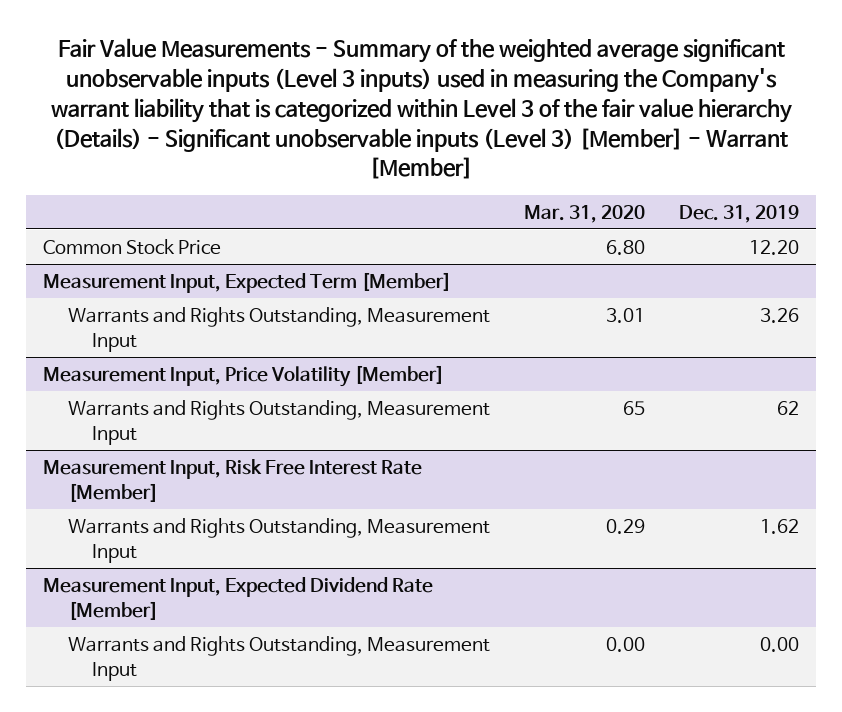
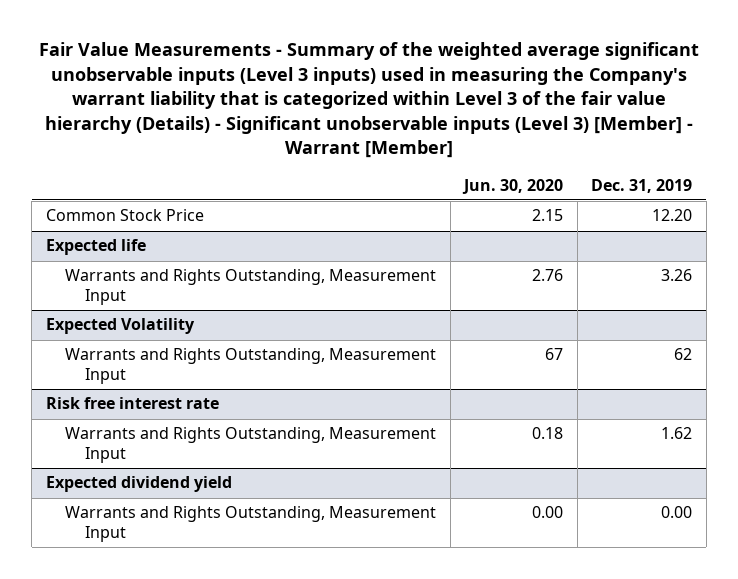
[523,204,645,223] Mar. 31, 2020 -> none
none -> [462,178,564,194] Jun. 30, 2020
[43,272,452,294] Measurement Input, Expected Term [Member] -> [45,239,146,256] Expected life
[43,365,445,388] Measurement Input, Price Volatility [Member] -> [45,318,195,335] Expected Volatility
[43,459,423,502] Measurement Input, Risk Free Interest Rate [Member] -> [45,397,219,410] Risk free interest rate
[43,577,434,620] Measurement Input, Expected Dividend Rate [Member] -> [45,476,232,493] Expected dividend yield

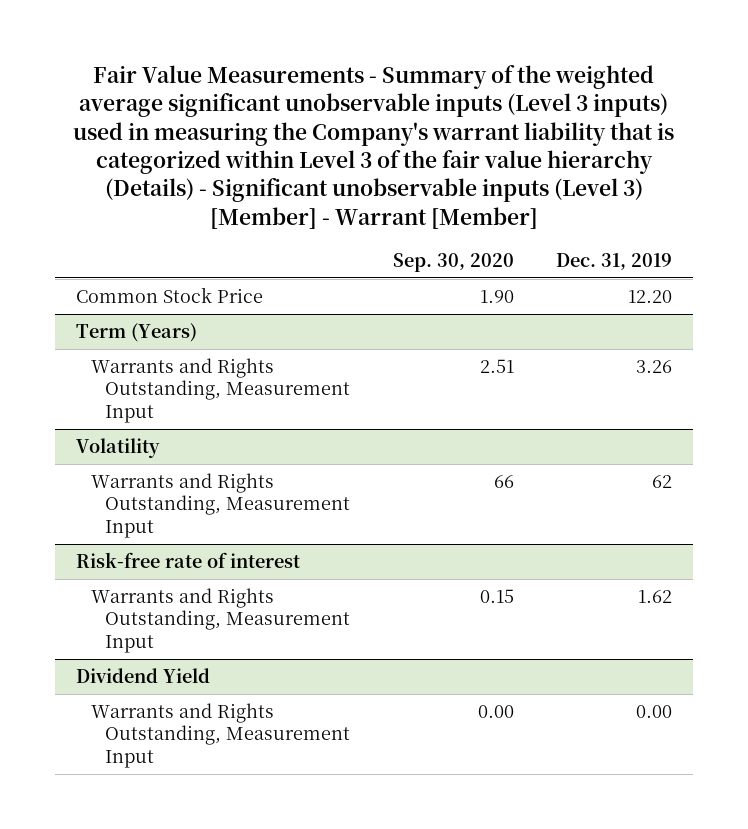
[462,178,564,194] Jun. 30, 2020 -> none
none -> [392,253,514,273] Sep. 30, 2020
[45,239,146,256] Expected life -> [76,323,198,343] Term (Years)
[45,318,195,335] Expected Volatility -> [76,438,161,459] Volatility
[45,397,219,410] Risk free interest rate -> [76,552,301,569] Risk-free rate of interest
[45,476,232,493] Expected dividend yield -> [76,668,211,684] Dividend Yield

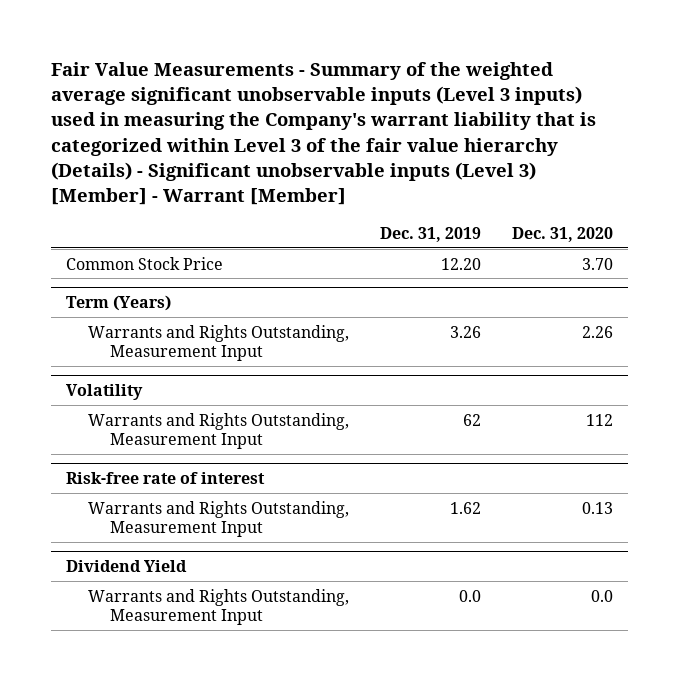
[392,253,514,273] Sep. 30, 2020 -> none
none -> [511,226,613,242] Dec. 31, 2020
[636,705,673,719] 0.00 -> [459,589,482,602] 0.0

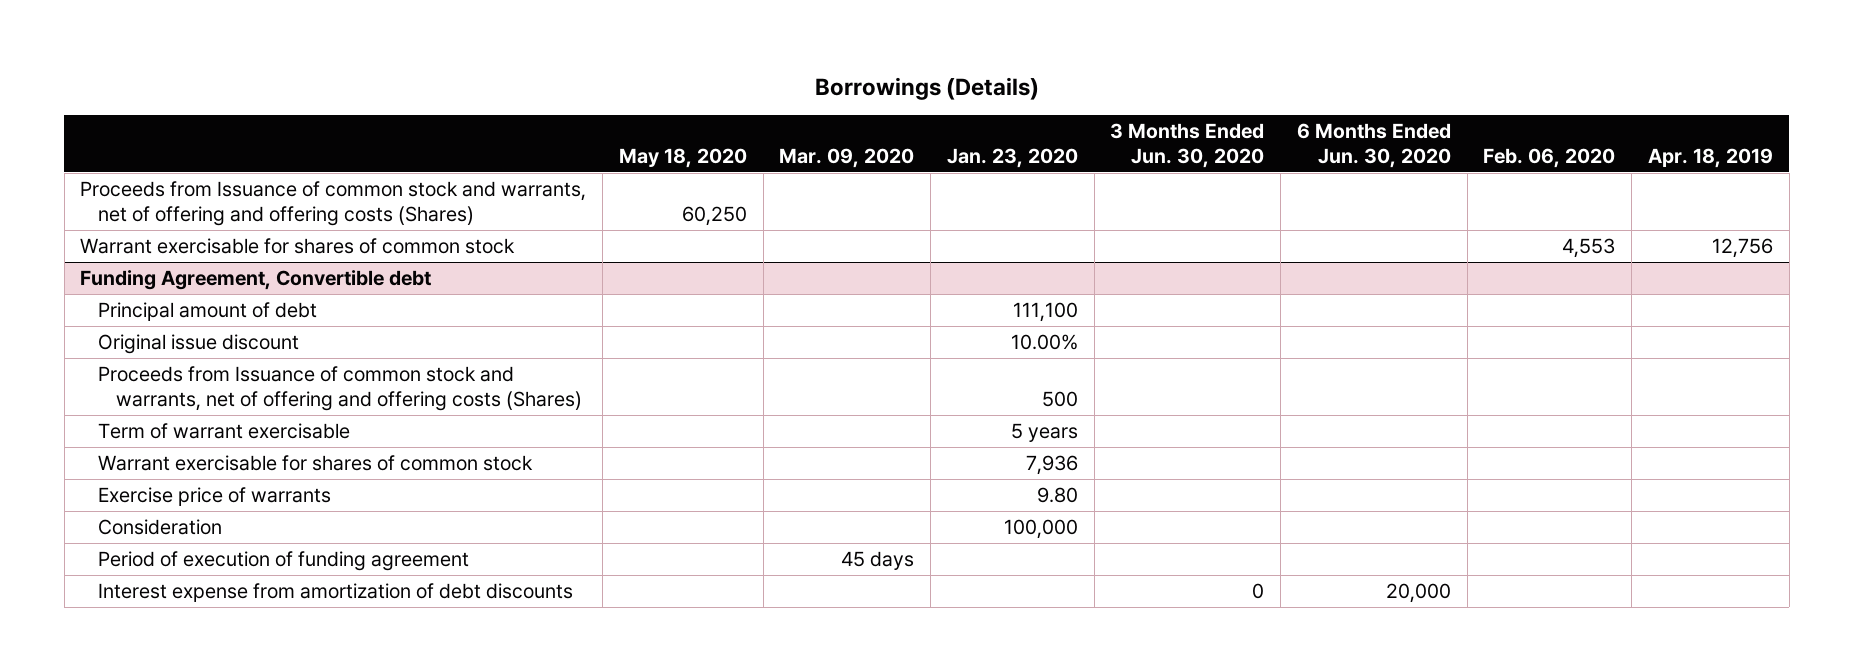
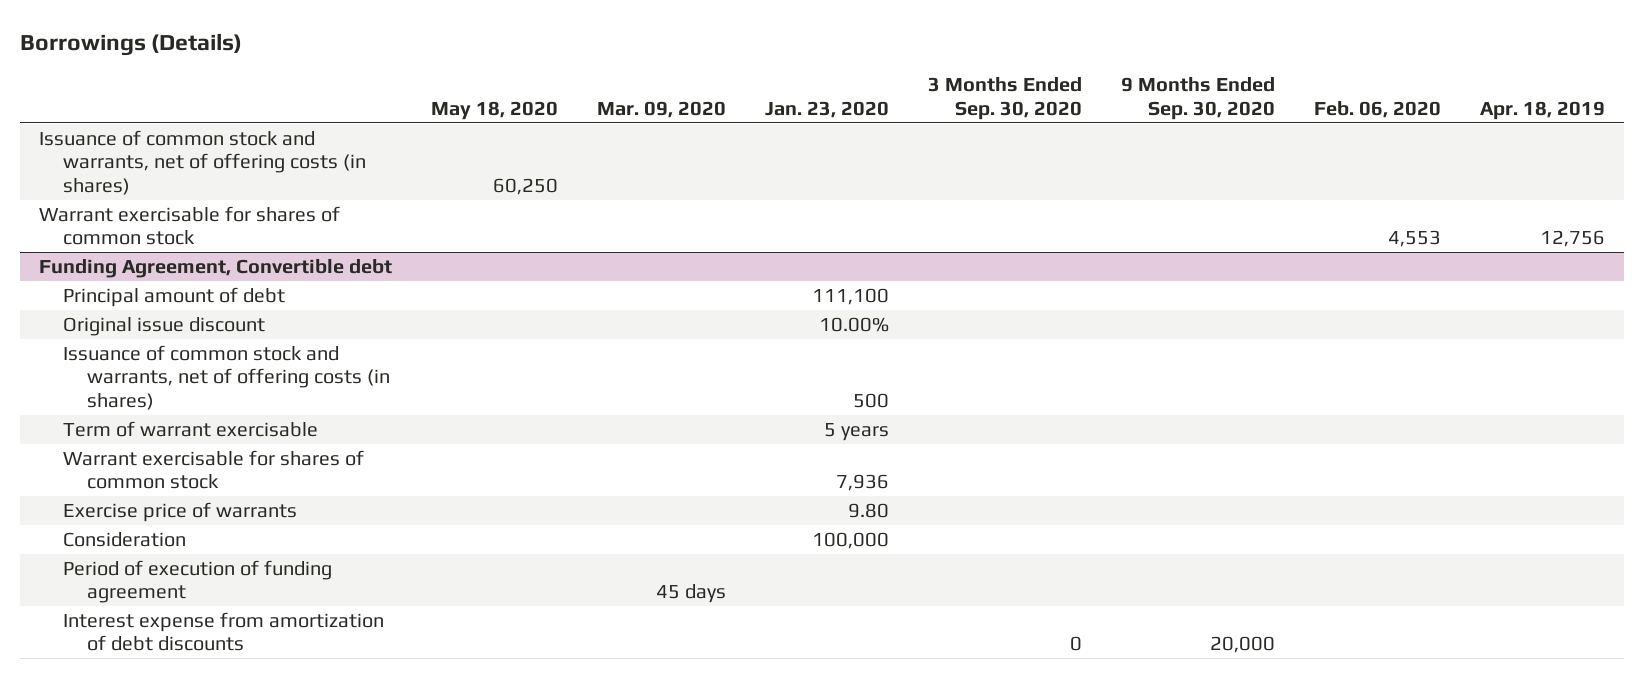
[1110,123,1265,169] 3 Months Ended Jun. 30, 2020 -> none
[1296,123,1451,169] 6 Months Ended Jun. 30, 2020 -> none
none -> [927,77,1082,120] 3 Months Ended Sep. 30, 2020
none -> [1120,77,1275,120] 9 Months Ended Sep. 30, 2020
[80,180,587,226] Proceeds from Issuance of common stock and warrants, net of offering and offering costs (Shares) -> [39,129,366,195] Issuance of common stock and warrants, net of offering costs (in shares)
[98,365,582,411] Proceeds from Issuance of common stock and warrants, net of offering and offering costs (Shares) -> [62,344,390,410] Issuance of common stock and warrants, net of offering costs (in shares)

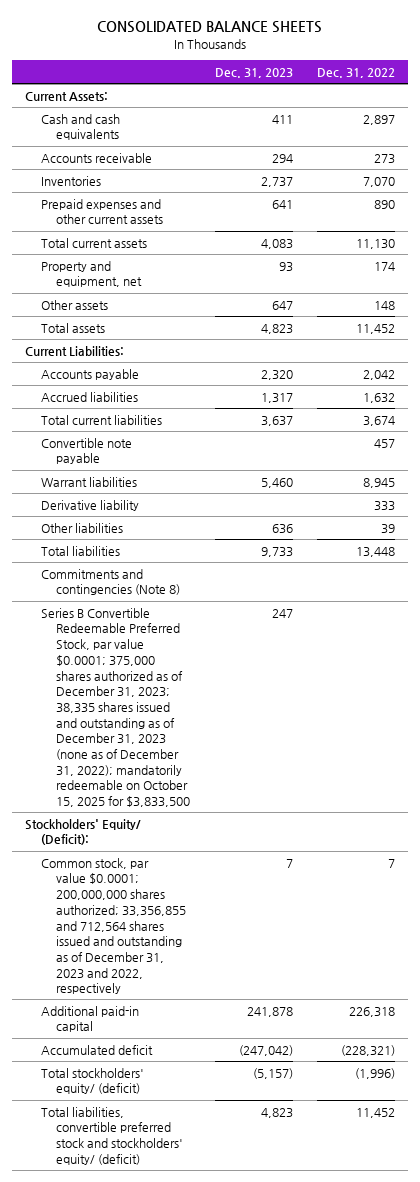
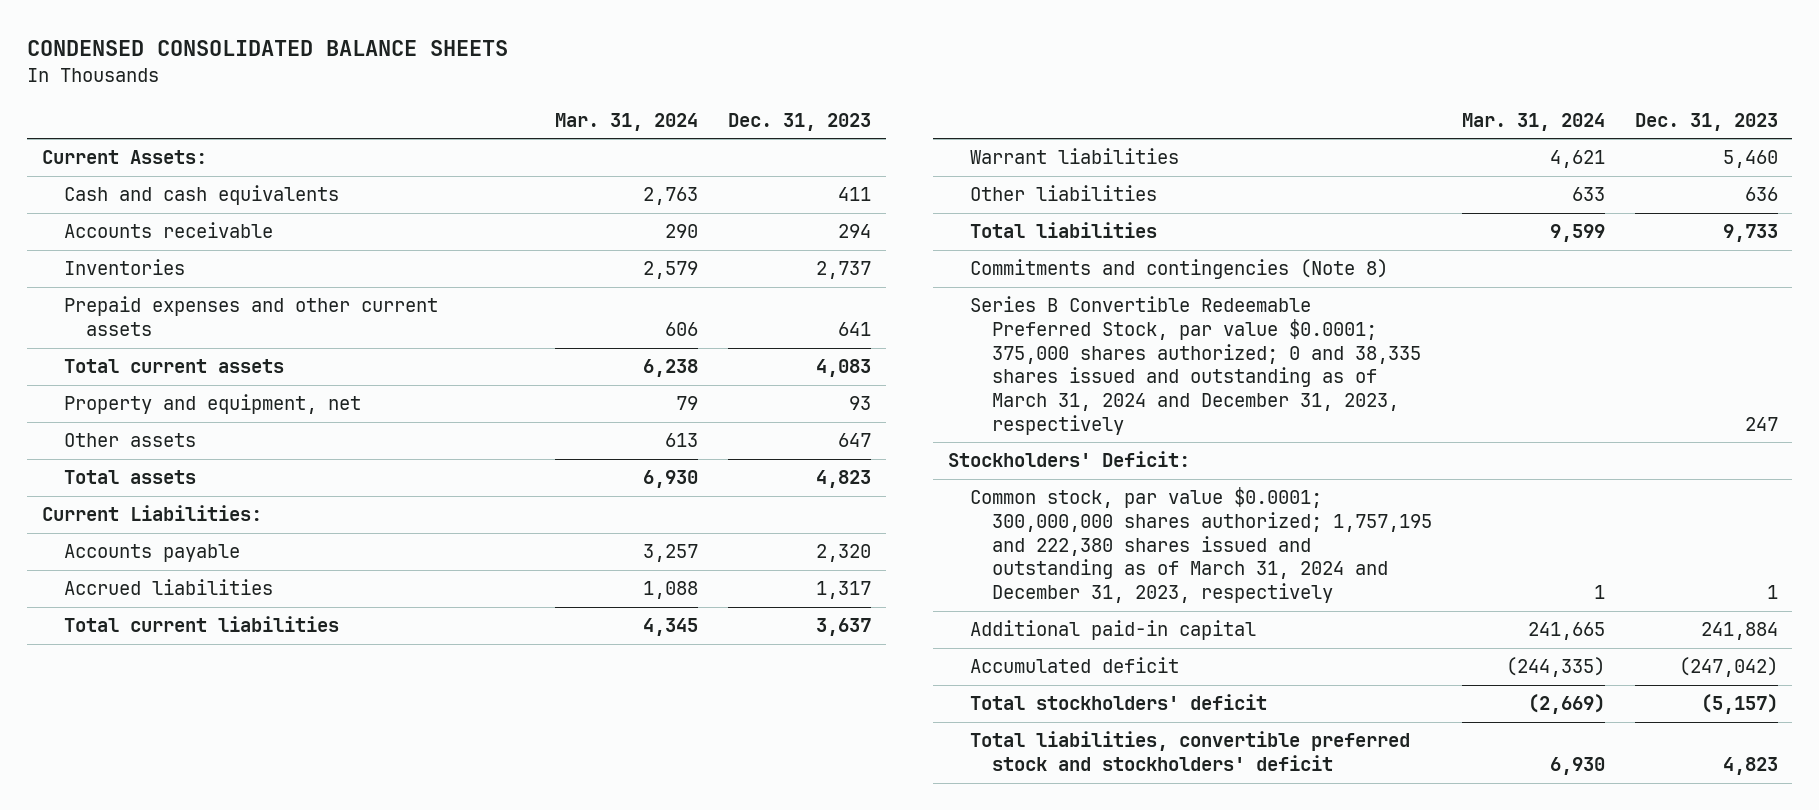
[97,21,323,34] CONSOLIDATED BALANCE SHEETS -> [26,40,508,57] CONDENSED CONSOLIDATED BALANCE SHEETS
[317,68,396,79] Dec. 31, 2022 -> none
none -> [555,112,699,131] Mar. 31, 2024
[40,437,132,465] Convertible note payable -> none
[40,499,139,511] Derivative liability -> none
[40,607,191,807] Series B Convertible Redeemable Preferred Stock, par value $0.0001; 375,000 shares authorized as of December 31, 2023; 38,335 shares issued and outstanding as of December 31, 2023 (none as of December 31, 2022); mandatorily redeemable on October 15, 2025 for $3,833,500 -> [970,296,1422,435] Series B Convertible Redeemable Preferred Stock, par value $0.0001; 375,000 shares authorized; 0 and 38,335 shares issued and outstanding as of March 31, 2024 and December 31, 2023, respectively
[24,818,141,846] Stockholders' Equity/ (Deficit): -> [948,451,1191,468] Stockholders' Deficit:
[40,857,187,995] Common stock, par value $0.0001; 200,000,000 shares authorized; 33,356,855 and 712,564 shares issued and outstanding as of December 31, 2023 and 2022, respectively -> [970,487,1433,604] Common stock, par value $0.0001; 300,000,000 shares authorized; 1,757,195 and 222,380 shares issued and outstanding as of March 31, 2024 and December 31, 2023, respectively
[285,858,293,868] 7 -> [1766,585,1778,600] 1
[246,1006,293,1017] 241,878 -> [1700,622,1778,641] 241,884
[40,1067,144,1095] Total stockholders' equity/ (deficit) -> [970,694,1268,711] Total stockholders' deficit
[40,1106,184,1165] Total liabilities, convertible preferred stock and stockholders' equity/ (deficit) -> [970,731,1411,772] Total liabilities, convertible preferred stock and stockholders' deficit

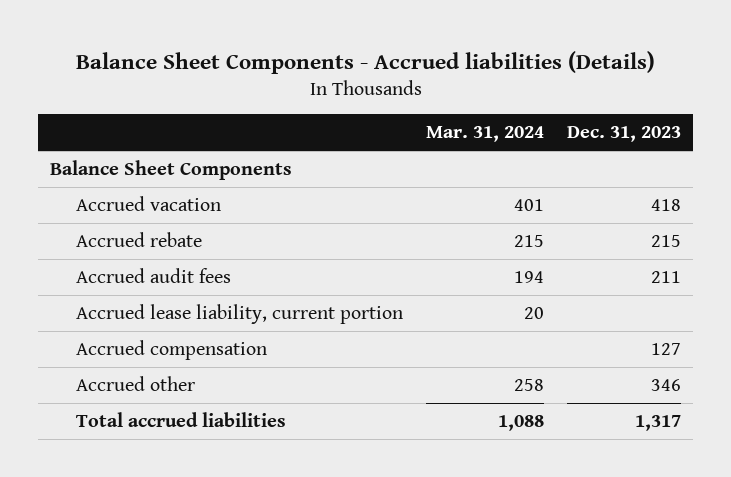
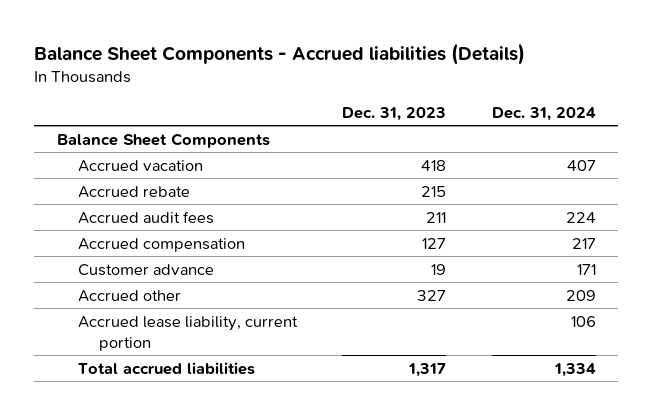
[426,126,545,143] Mar. 31, 2024 -> none
none -> [491,106,596,121] Dec. 31, 2024
none -> [77,263,214,276] Customer advance
[651,379,682,392] 346 -> [417,289,447,301] 327
[75,304,403,325] Accrued lease liability, current portion -> [77,315,298,351] Accrued lease liability, current portion

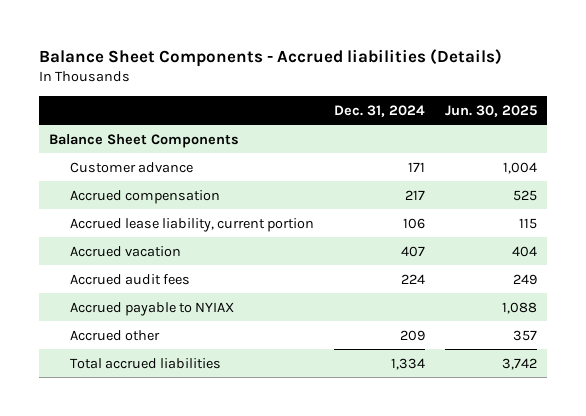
[342,106,447,121] Dec. 31, 2023 -> none
none -> [445,104,538,117] Jun. 30, 2025
[77,263,214,276] Customer advance -> [70,161,194,173] Customer advance
[77,237,245,252] Accrued compensation -> [70,189,221,204] Accrued compensation
[77,315,298,351] Accrued lease liability, current portion -> [70,217,315,232] Accrued lease liability, current portion
[77,185,190,198] Accrued rebate -> none
none -> [70,301,235,316] Accrued payable to NYIAX

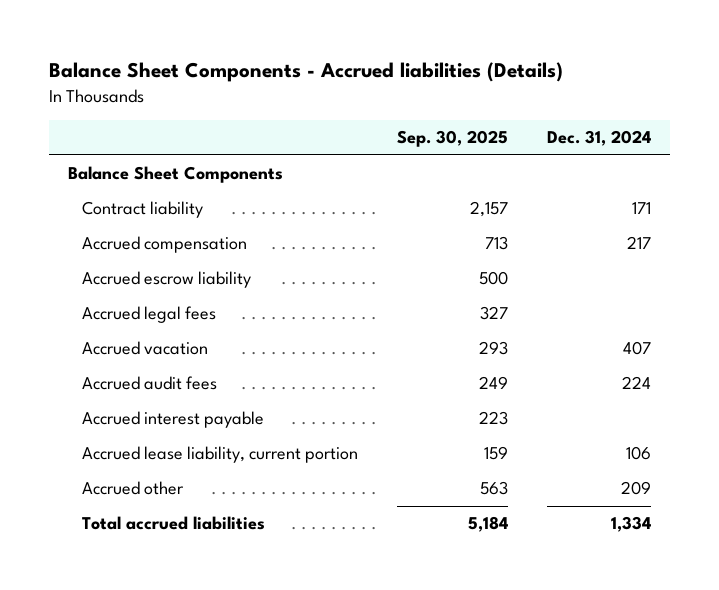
[445,104,538,117] Jun. 30, 2025 -> none
none -> [396,130,508,148] Sep. 30, 2025
[70,161,194,173] Customer advance -> [82,201,204,219] Contract liability
none -> [82,271,252,289] Accrued escrow liability
none -> [82,306,217,324] Accrued legal fees
[70,301,235,316] Accrued payable to NYIAX -> none
none -> [82,411,265,429] Accrued interest payable
[70,217,315,232] Accrued lease liability, current portion -> [82,446,359,464] Accrued lease liability, current portion

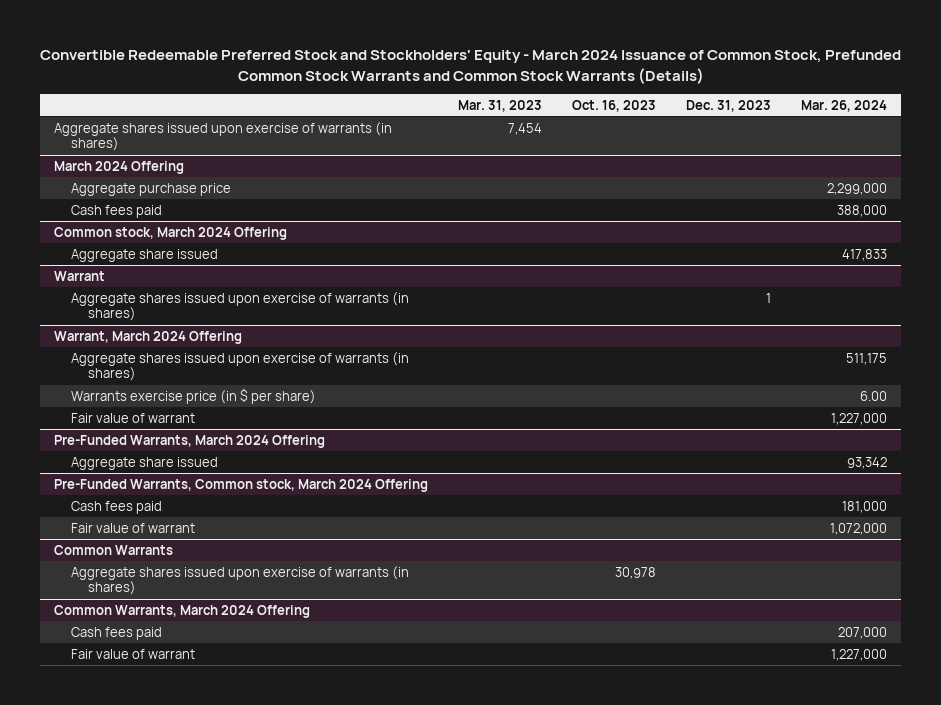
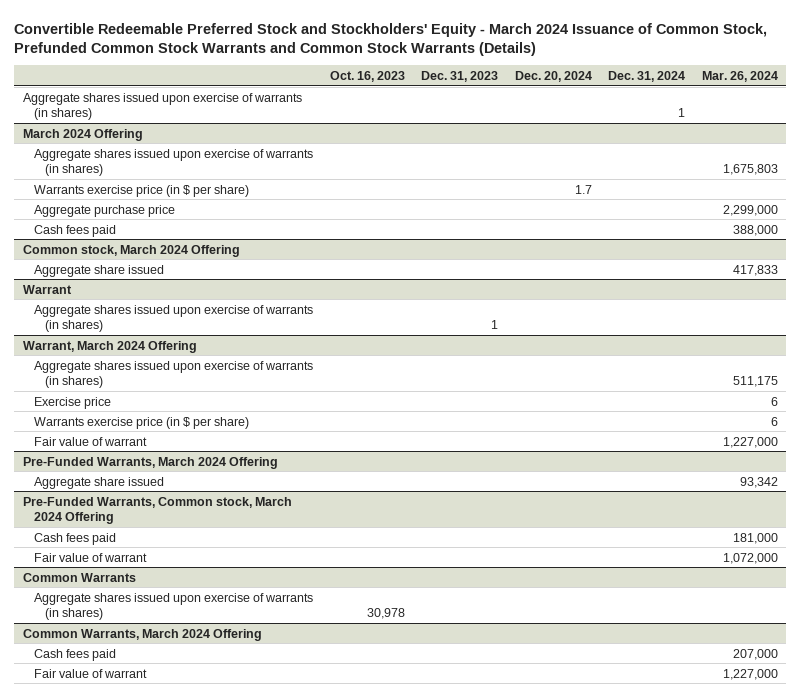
[458,99,543,112] Mar. 31, 2023 -> none
none -> [514,70,592,82] Dec. 20, 2024
none -> [608,70,686,82] Dec. 31, 2024
none -> [34,148,314,176] Aggregate shares issued upon exercise of warrants (in shares)
none -> [34,184,250,197] Warrants exercise price (in $ per share)
none -> [34,396,112,409] Exercise price
[859,390,887,401] 6.00 -> [770,416,778,426] 6

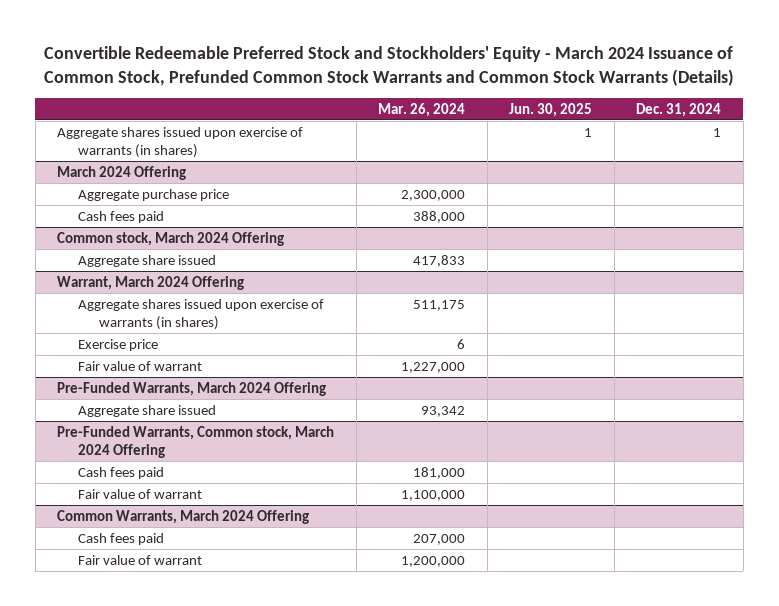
[329,70,405,82] Oct. 16, 2023 -> none
[421,70,499,82] Dec. 31, 2023 -> none
[514,70,592,82] Dec. 20, 2024 -> none
none -> [509,102,593,117] Jun. 30, 2025
[34,148,314,176] Aggregate shares issued upon exercise of warrants (in shares) -> none
[34,184,250,197] Warrants exercise price (in $ per share) -> none
[722,204,778,216] 2,299,000 -> [401,189,466,201] 2,300,000
[22,284,72,294] Warrant -> none
[34,304,314,332] Aggregate shares issued upon exercise of warrants (in shares) -> none
[34,416,250,429] Warrants exercise price (in $ per share) -> none
[22,572,136,582] Common Warrants -> none
[34,592,314,620] Aggregate shares issued upon exercise of warrants (in shares) -> none
[722,552,778,564] 1,072,000 -> [401,489,466,501] 1,100,000
[722,668,778,680] 1,227,000 -> [401,555,466,567] 1,200,000

